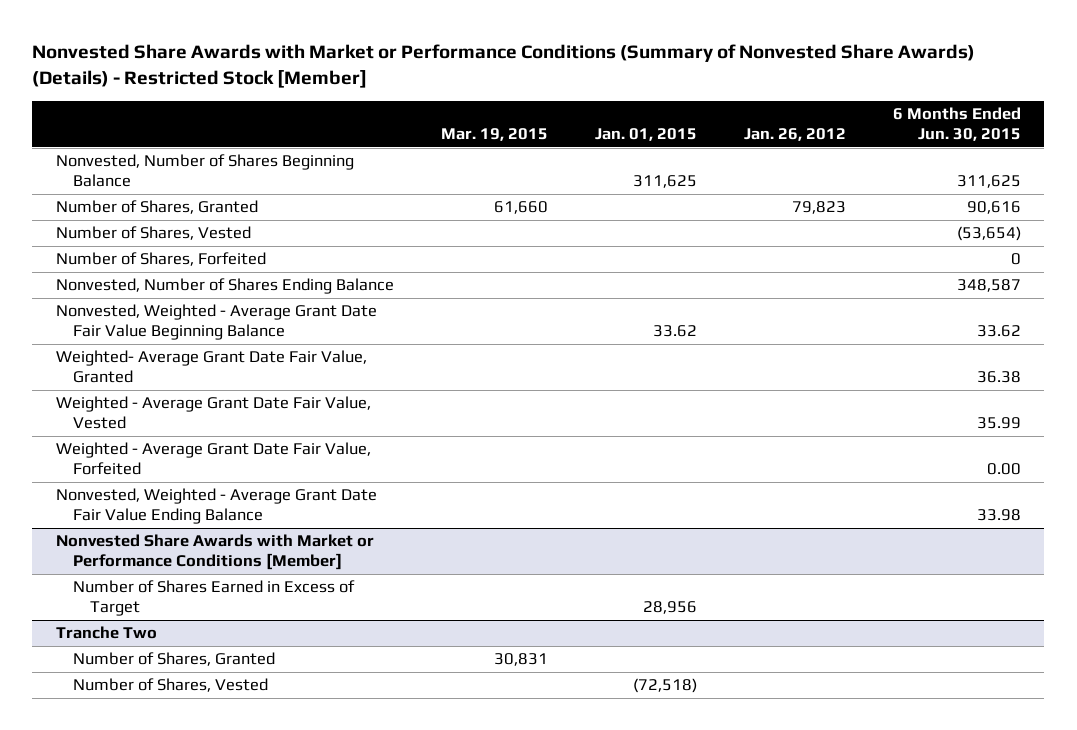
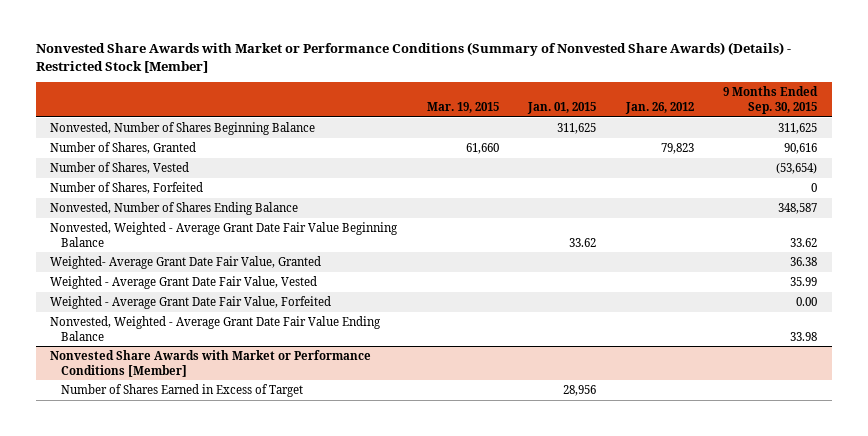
[892,107,1021,142] 6 Months Ended Jun. 30, 2015 -> none
none -> [723,86,819,114] 9 Months Ended Sep. 30, 2015
[55,626,157,640] Tranche Two -> none
[72,652,275,667] Number of Shares, Granted -> none
[72,678,268,693] Number of Shares, Vested -> none

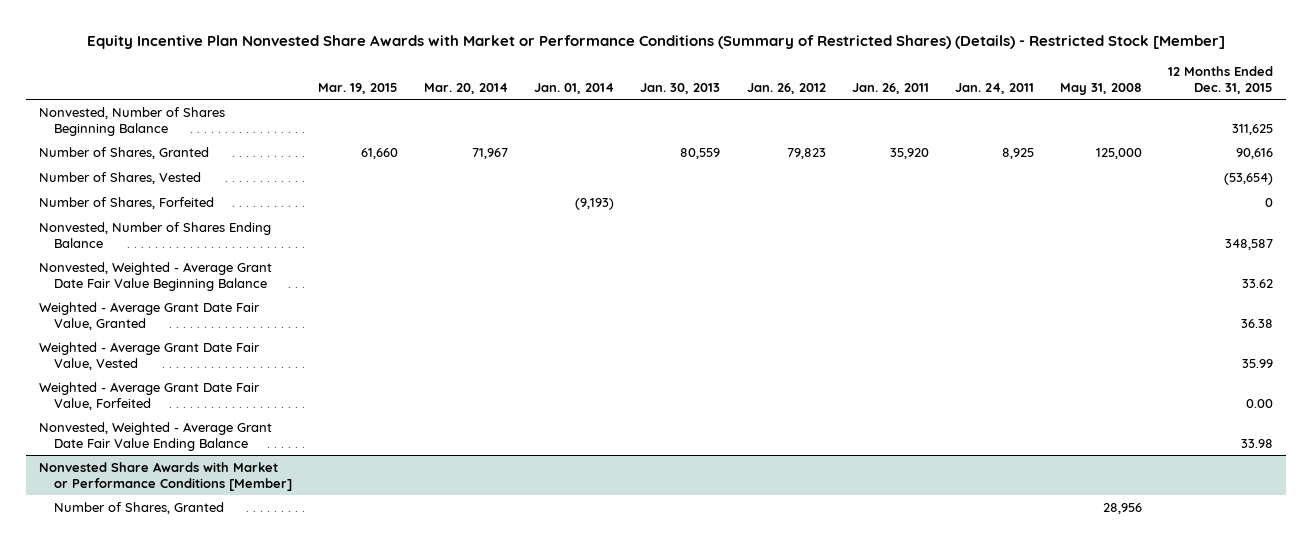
[35,42,791,73] Nonvested Share Awards with Market or Performance Conditions (Summary of Nonvested Share Awards) (Details) - Restricted Stock [Member] -> [87,35,1226,50] Equity Incentive Plan Nonvested Share Awards with Market or Performance Conditions (Summary of Restricted Shares) (Details) - Restricted Stock [Member]
[527,101,597,114] Jan. 01, 2015 -> none
[723,86,819,114] 9 Months Ended Sep. 30, 2015 -> none
none -> [424,82,509,94] Mar. 20, 2014
none -> [534,82,615,94] Jan. 01, 2014
none -> [640,82,721,94] Jan. 30, 2013
none -> [851,82,929,94] Jan. 26, 2011
none -> [954,82,1034,94] Jan. 24, 2011
none -> [1059,82,1142,95] May 31, 2008
none -> [1168,65,1274,94] 12 Months Ended Dec. 31, 2015
[50,256,322,270] Weighted- Average Grant Date Fair Value, Granted -> [39,301,261,330] Weighted - Average Grant Date Fair Value, Granted
[61,384,304,398] Number of Shares Earned in Excess of Target -> none
none -> [53,501,224,514] Number of Shares, Granted

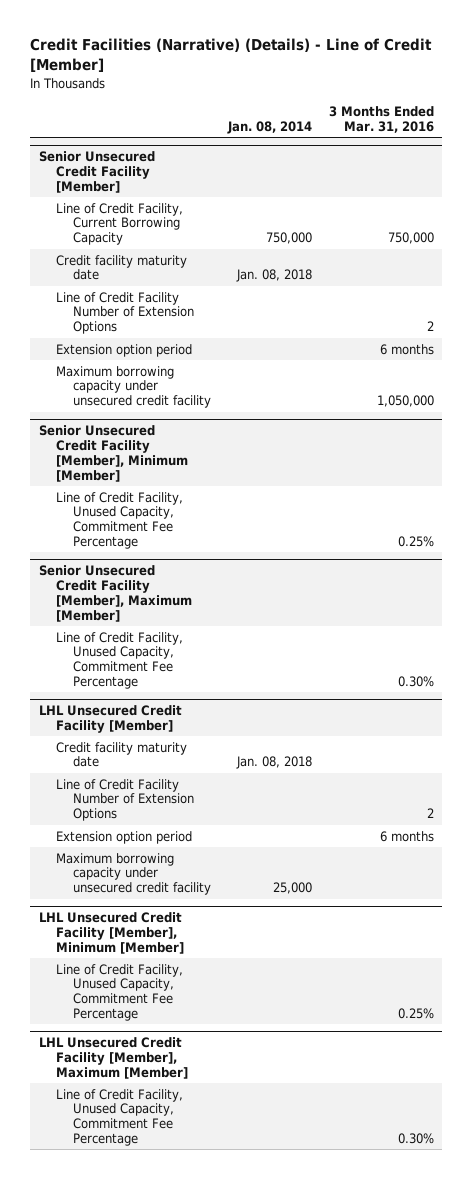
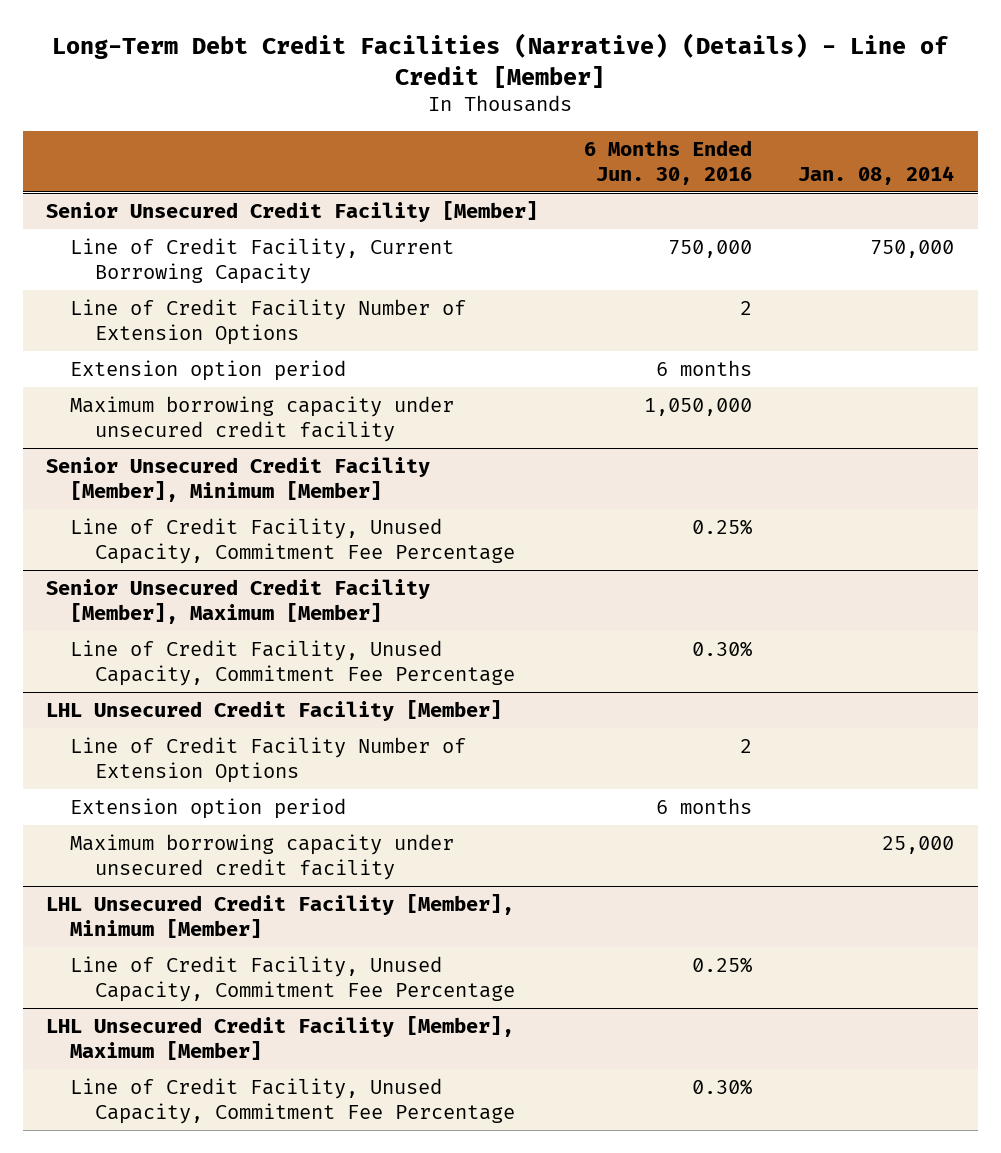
[30,38,433,73] Credit Facilities (Narrative) (Details) - Line of Credit [Member] -> [52,32,949,88] Long-Term Debt Credit Facilities (Narrative) (Details) - Line of Credit [Member]
[328,106,434,133] 3 Months Ended Mar. 31, 2016 -> none
none -> [584,140,753,185] 6 Months Ended Jun. 30, 2016
[55,254,187,281] Credit facility maturity date -> none
[55,741,187,768] Credit facility maturity date -> none

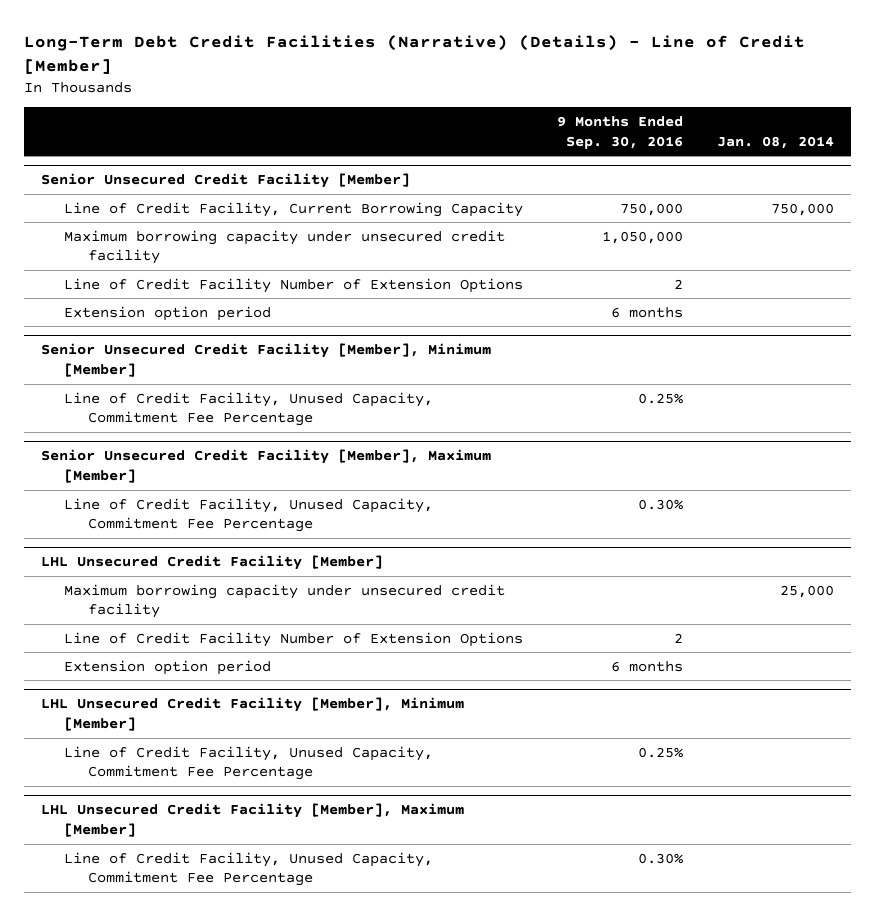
[584,140,753,185] 6 Months Ended Jun. 30, 2016 -> none
none -> [557,115,684,149] 9 Months Ended Sep. 30, 2016
[70,395,455,442] Maximum borrowing capacity under unsecured credit facility -> [64,229,506,265] Maximum borrowing capacity under unsecured credit facility
[70,833,455,880] Maximum borrowing capacity under unsecured credit facility -> [64,583,506,619] Maximum borrowing capacity under unsecured credit facility

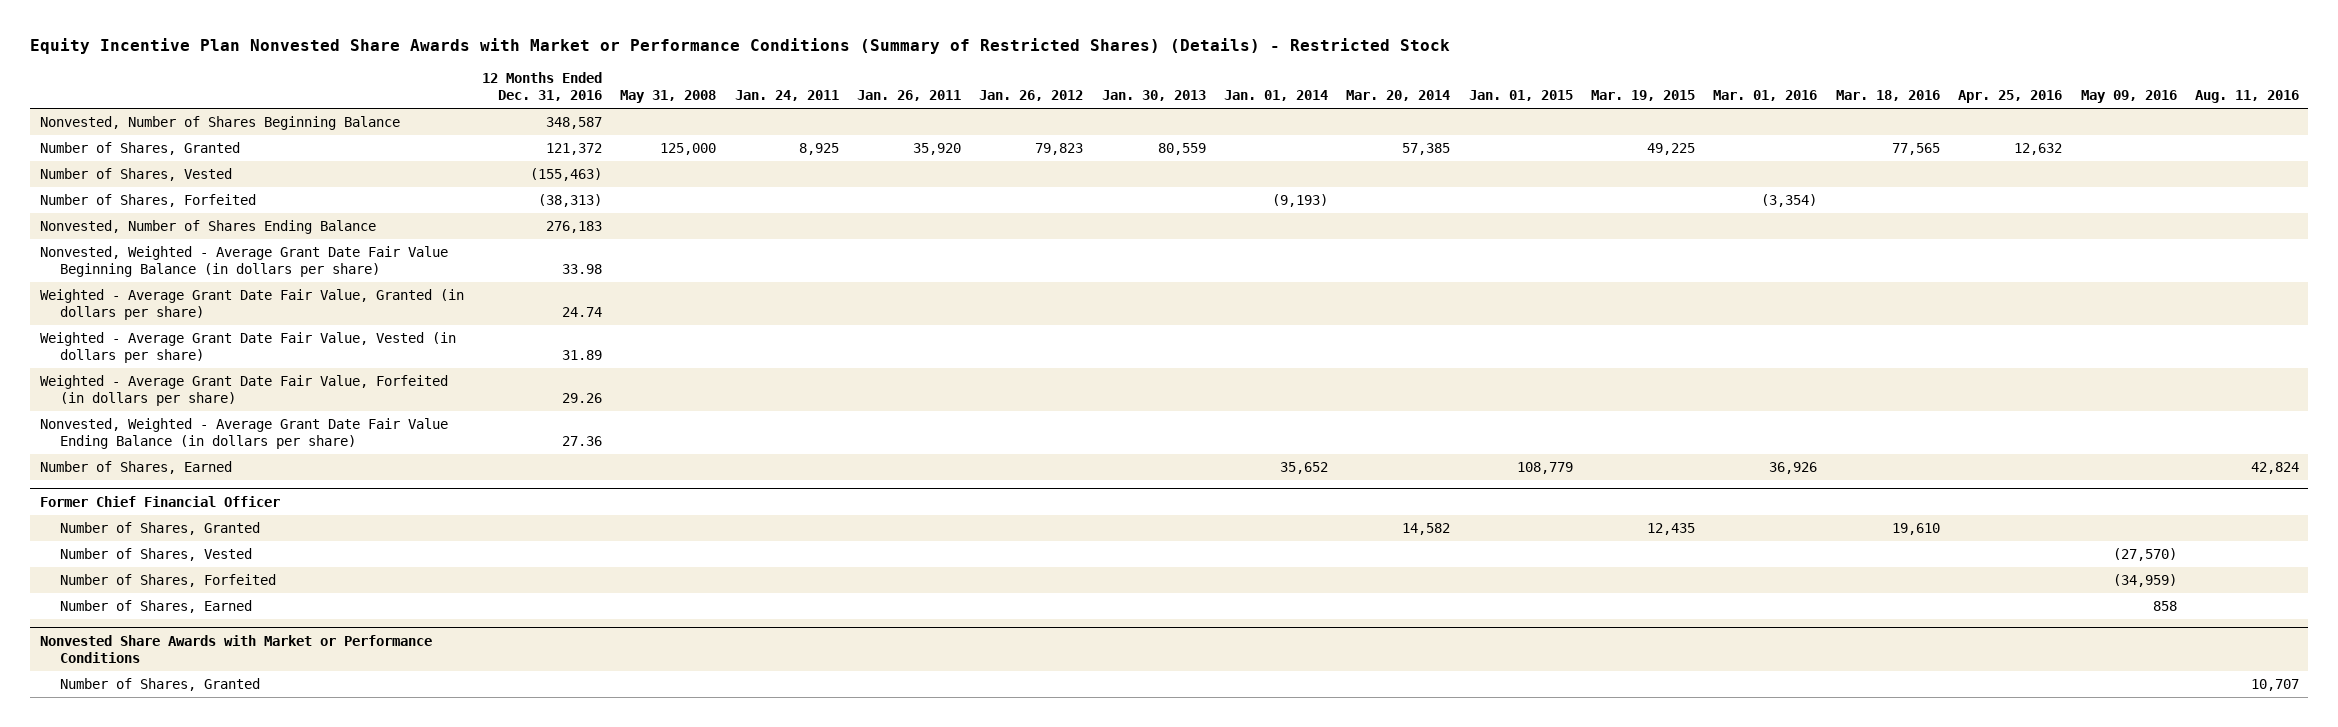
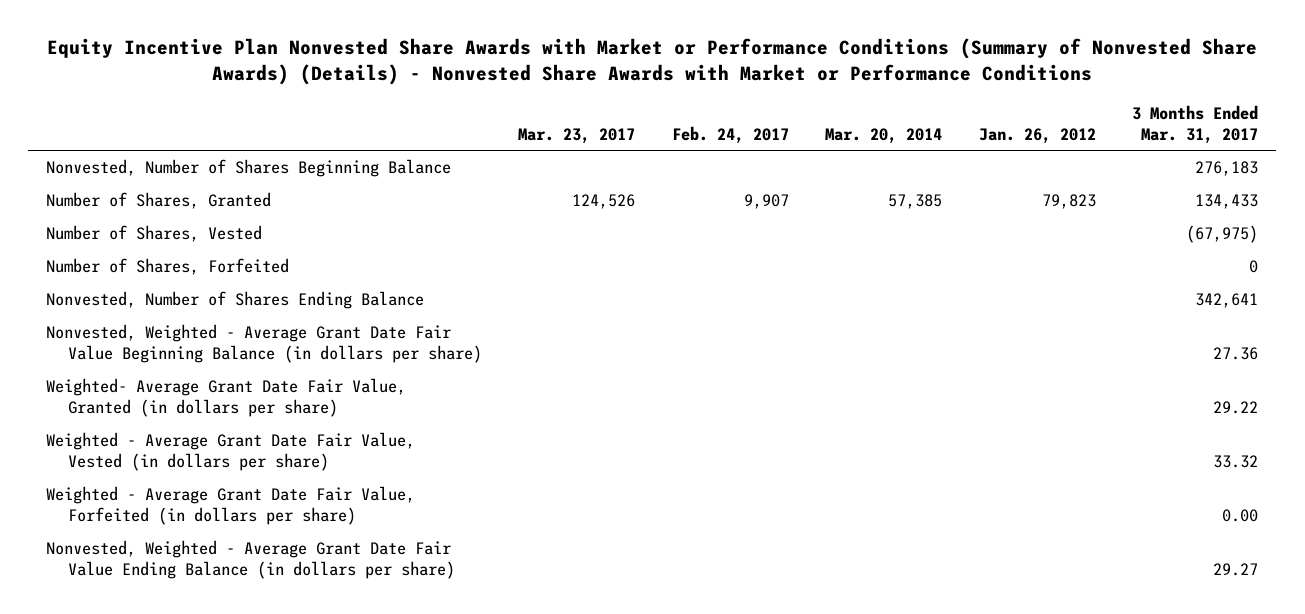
[30,38,1451,55] Equity Incentive Plan Nonvested Share Awards with Market or Performance Conditions (Summary of Restricted Shares) (Details) - Restricted Stock -> [47,38,1258,85] Equity Incentive Plan Nonvested Share Awards with Market or Performance Conditions (Summary of Nonvested Share Awards) (Details) - Nonvested Share Awards with Market or Performance Conditions
[481,71,602,102] 12 Months Ended Dec. 31, 2016 -> none
[620,90,717,104] May 31, 2008 -> none
[734,90,839,102] Jan. 24, 2011 -> none
[856,90,961,102] Jan. 26, 2011 -> none
[1101,90,1206,102] Jan. 30, 2013 -> none
[1224,90,1329,102] Jan. 01, 2014 -> none
[1468,90,1573,102] Jan. 01, 2015 -> none
[1591,90,1696,102] Mar. 19, 2015 -> none
[1713,90,1818,102] Mar. 01, 2016 -> none
[1835,90,1940,102] Mar. 18, 2016 -> none
[1958,90,2063,104] Apr. 25, 2016 -> none
[2080,90,2177,104] May 09, 2016 -> none
[2194,90,2299,104] Aug. 11, 2016 -> none
none -> [518,127,636,144] Mar. 23, 2017
none -> [671,125,789,144] Feb. 24, 2017
none -> [1132,105,1259,144] 3 Months Ended Mar. 31, 2017
[39,288,464,321] Weighted - Average Grant Date Fair Value, Granted (in dollars per share) -> [46,378,407,417] Weighted- Average Grant Date Fair Value, Granted (in dollars per share)
[39,460,232,474] Number of Shares, Earned -> none
[39,495,280,507] Former Chief Financial Officer -> none
[60,521,261,535] Number of Shares, Granted -> none
[60,547,253,561] Number of Shares, Vested -> none
[60,573,277,587] Number of Shares, Forfeited -> none
[60,599,253,613] Number of Shares, Earned -> none
[39,634,432,663] Nonvested Share Awards with Market or Performance Conditions -> none
[60,677,261,691] Number of Shares, Granted -> none

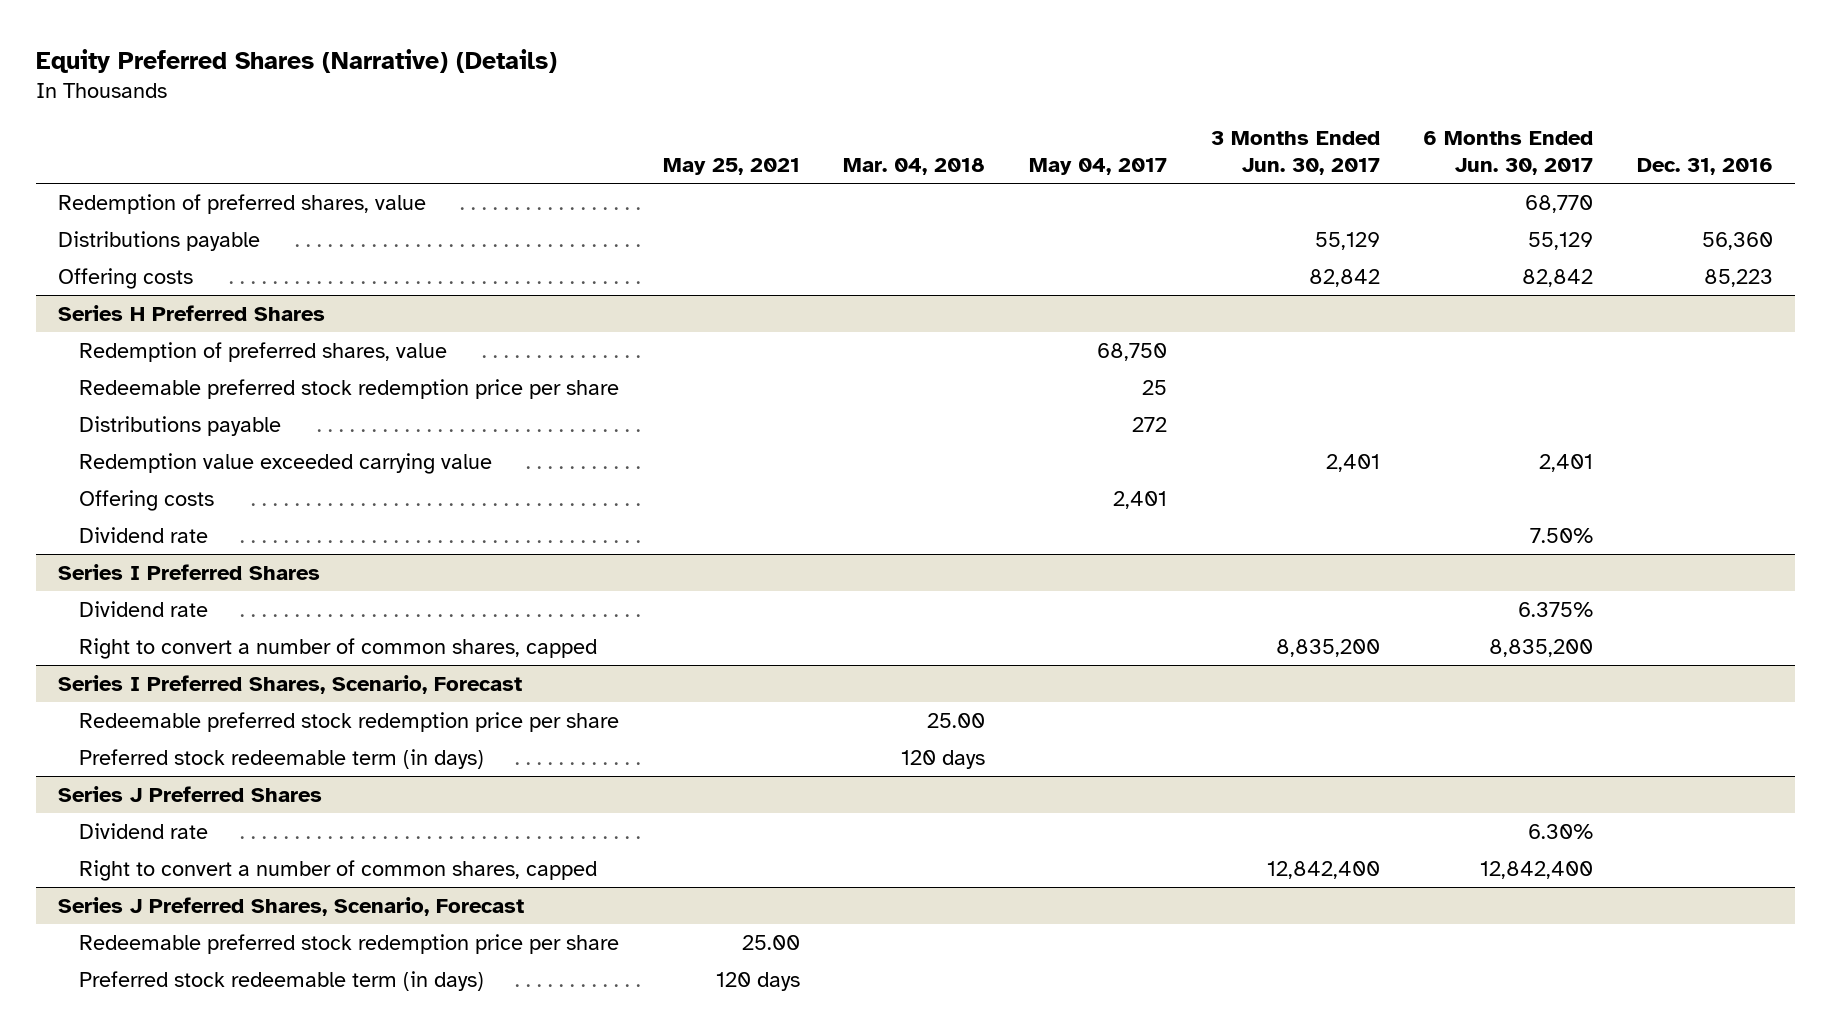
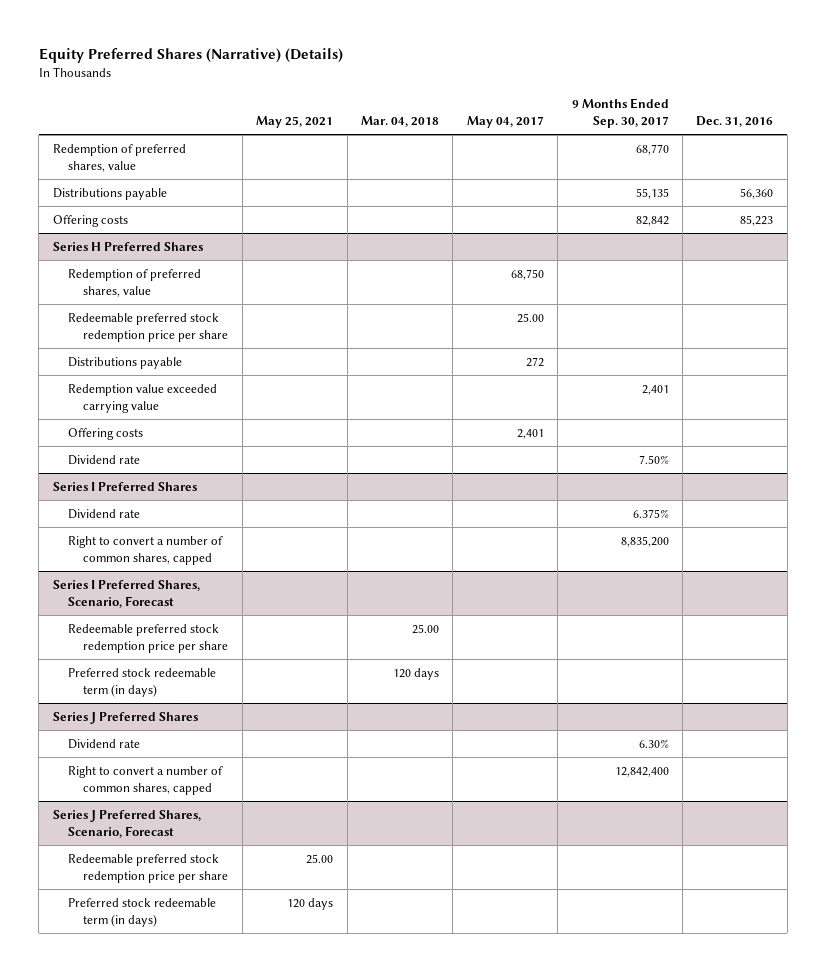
[1210,130,1380,176] 3 Months Ended Jun. 30, 2017 -> none
[1423,130,1594,176] 6 Months Ended Jun. 30, 2017 -> none
none -> [571,98,669,128] 9 Months Ended Sep. 30, 2017
[1142,379,1168,395] 25 -> [516,312,544,323] 25.00

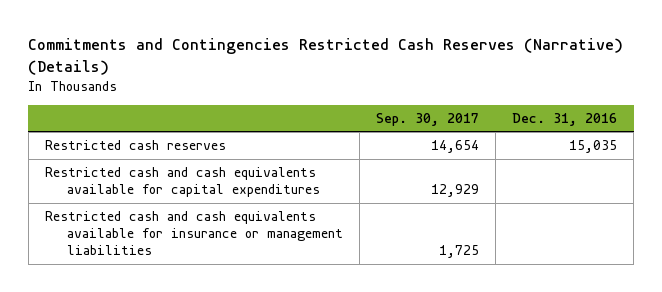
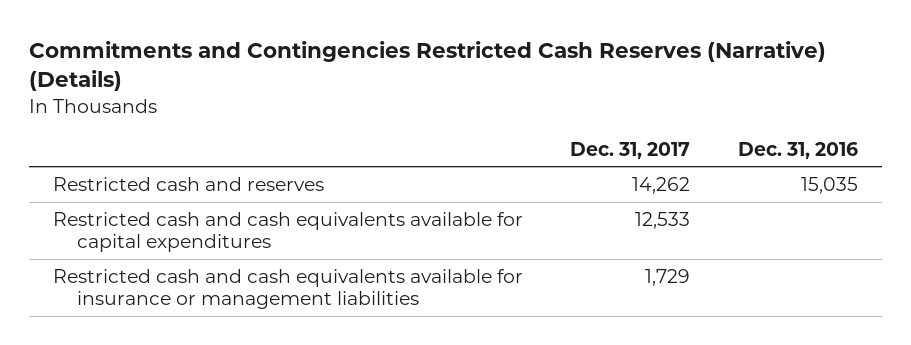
[376,112,480,126] Sep. 30, 2017 -> none
none -> [570,141,691,159] Dec. 31, 2017
[44,140,226,151] Restricted cash reserves -> [52,177,324,192] Restricted cash and reserves

